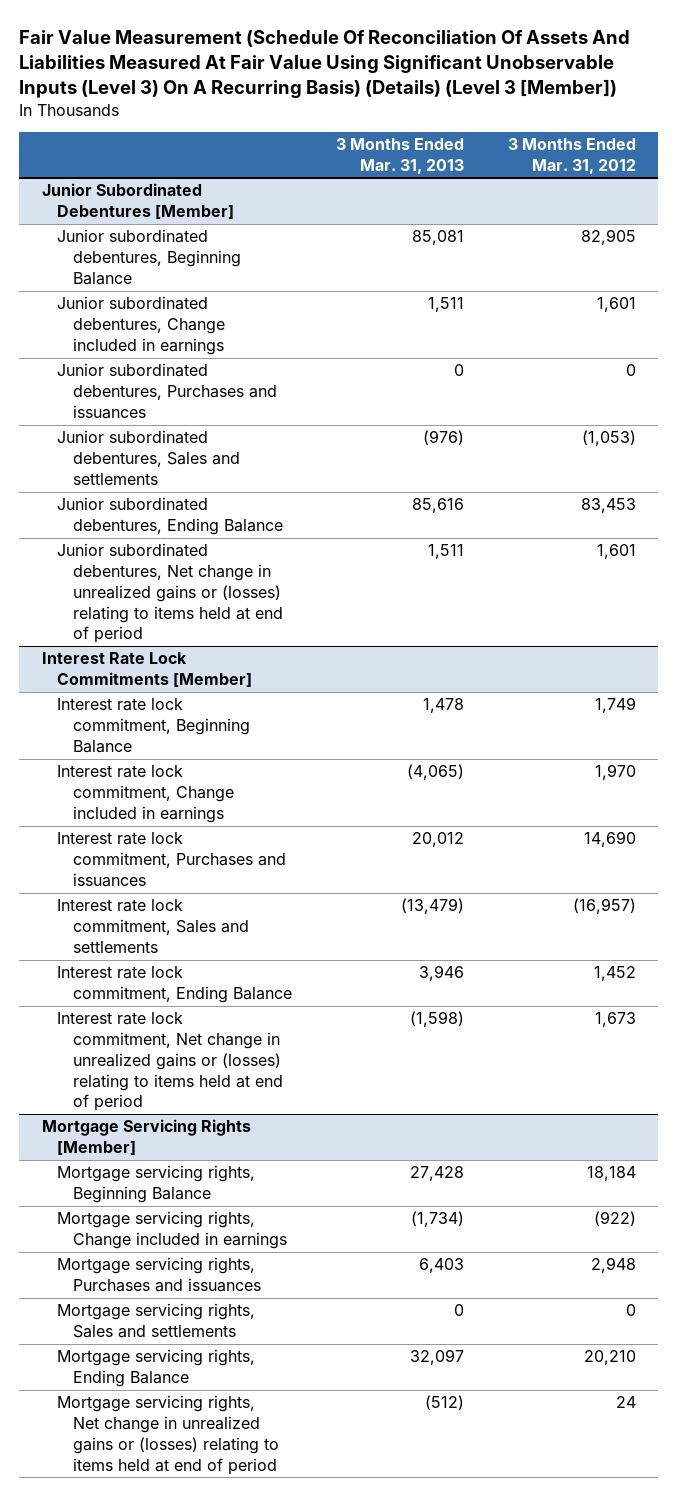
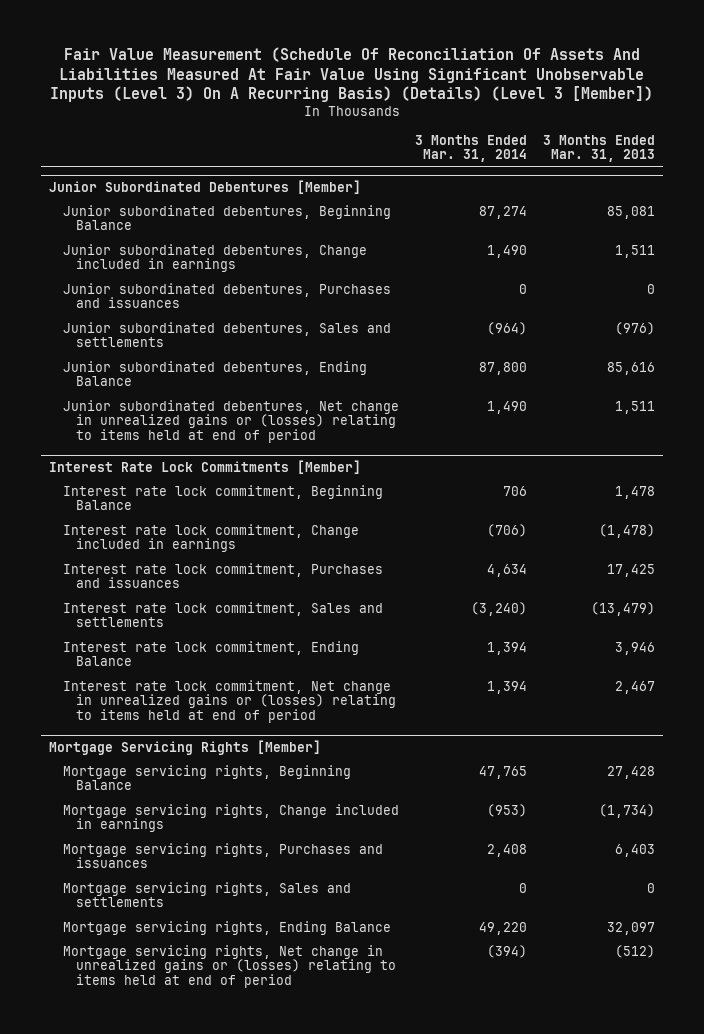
[508,137,637,174] 3 Months Ended Mar. 31, 2012 -> none
none -> [415,134,528,163] 3 Months Ended Mar. 31, 2014
[406,764,464,781] (4,065) -> [599,523,656,538] (1,478)
[411,832,464,848] 20,012 -> [607,563,656,577] 17,425
[409,1011,464,1028] (1,598) -> [615,680,656,694] 2,467

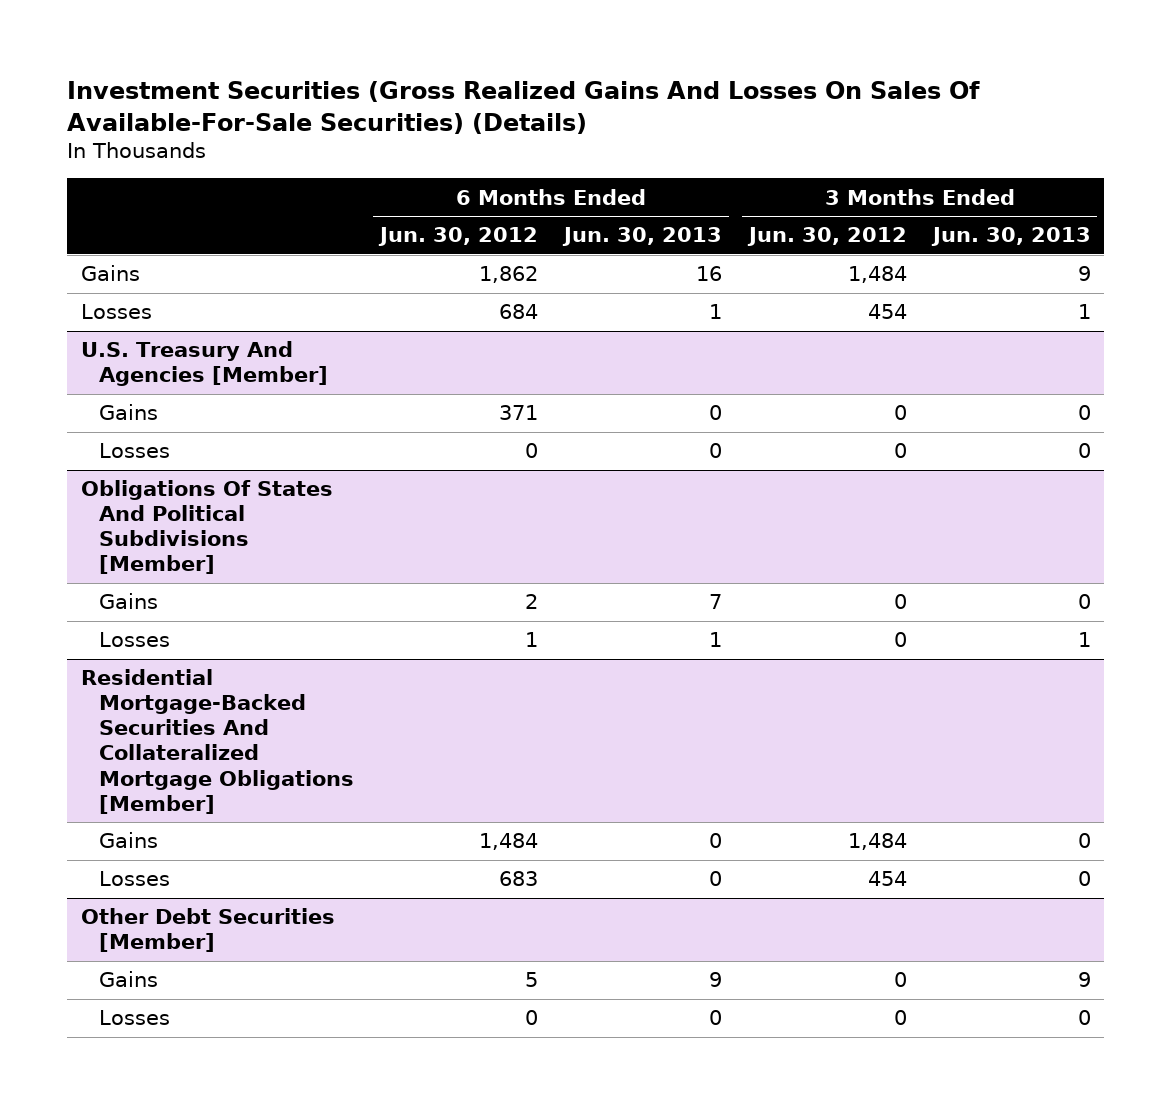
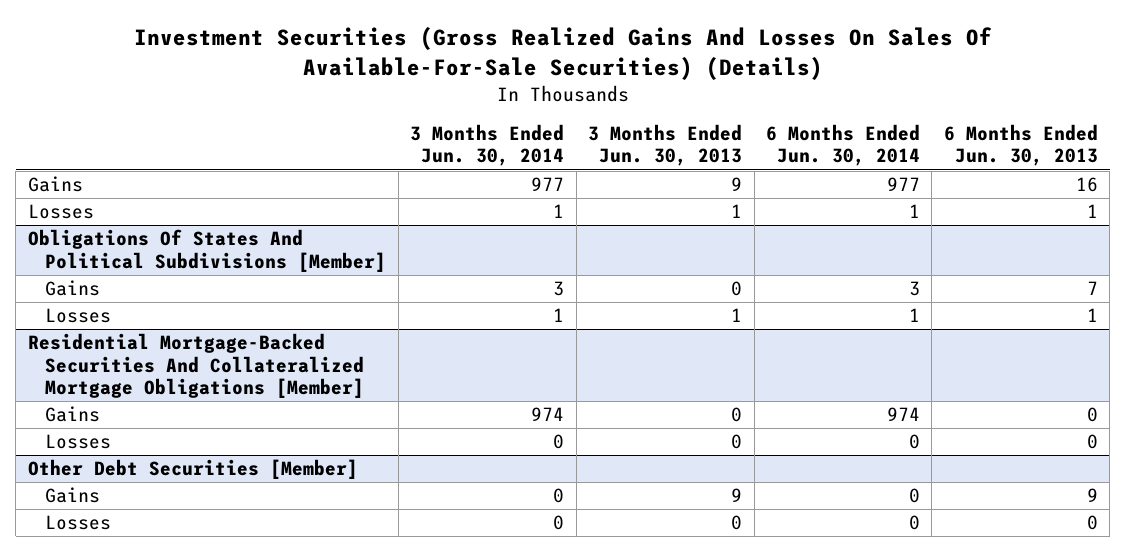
[377,227,538,247] Jun. 30, 2012 -> none
[746,227,907,247] Jun. 30, 2012 -> none
none -> [410,124,565,167] 3 Months Ended Jun. 30, 2014
none -> [765,124,920,167] 6 Months Ended Jun. 30, 2014
[80,341,328,387] U.S. Treasury And Agencies [Member] -> none
[98,404,158,421] Gains -> none
[98,443,170,459] Losses -> none

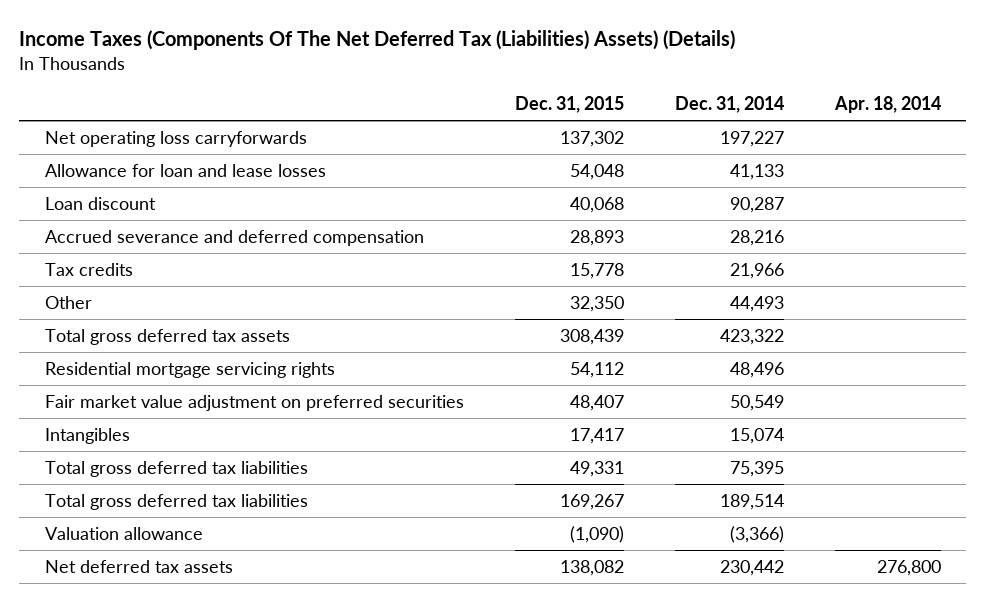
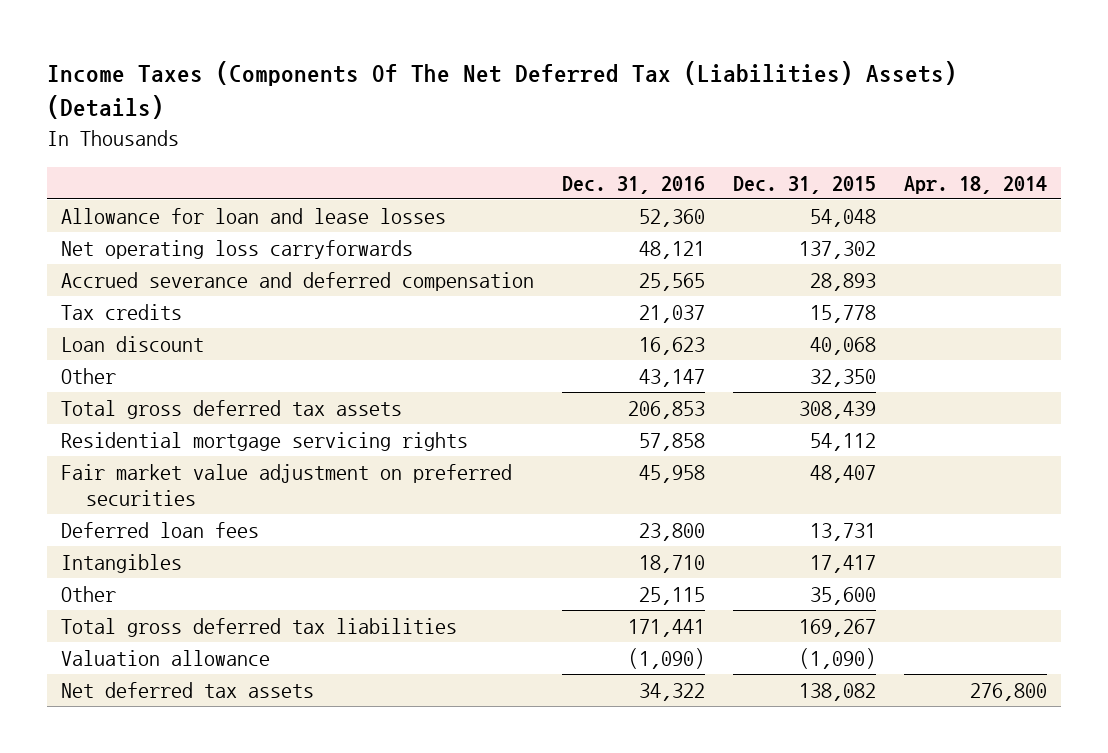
[674,96,784,114] Dec. 31, 2014 -> none
none -> [561,175,705,194] Dec. 31, 2016
[44,130,307,147] Net operating loss carryforwards -> [60,240,413,260] Net operating loss carryforwards
[44,196,156,210] Loan discount -> [60,336,204,353] Loan discount
none -> [60,522,259,539] Deferred loan fees
[44,460,308,477] Total gross deferred tax liabilities -> none
none -> [60,586,116,603] Other

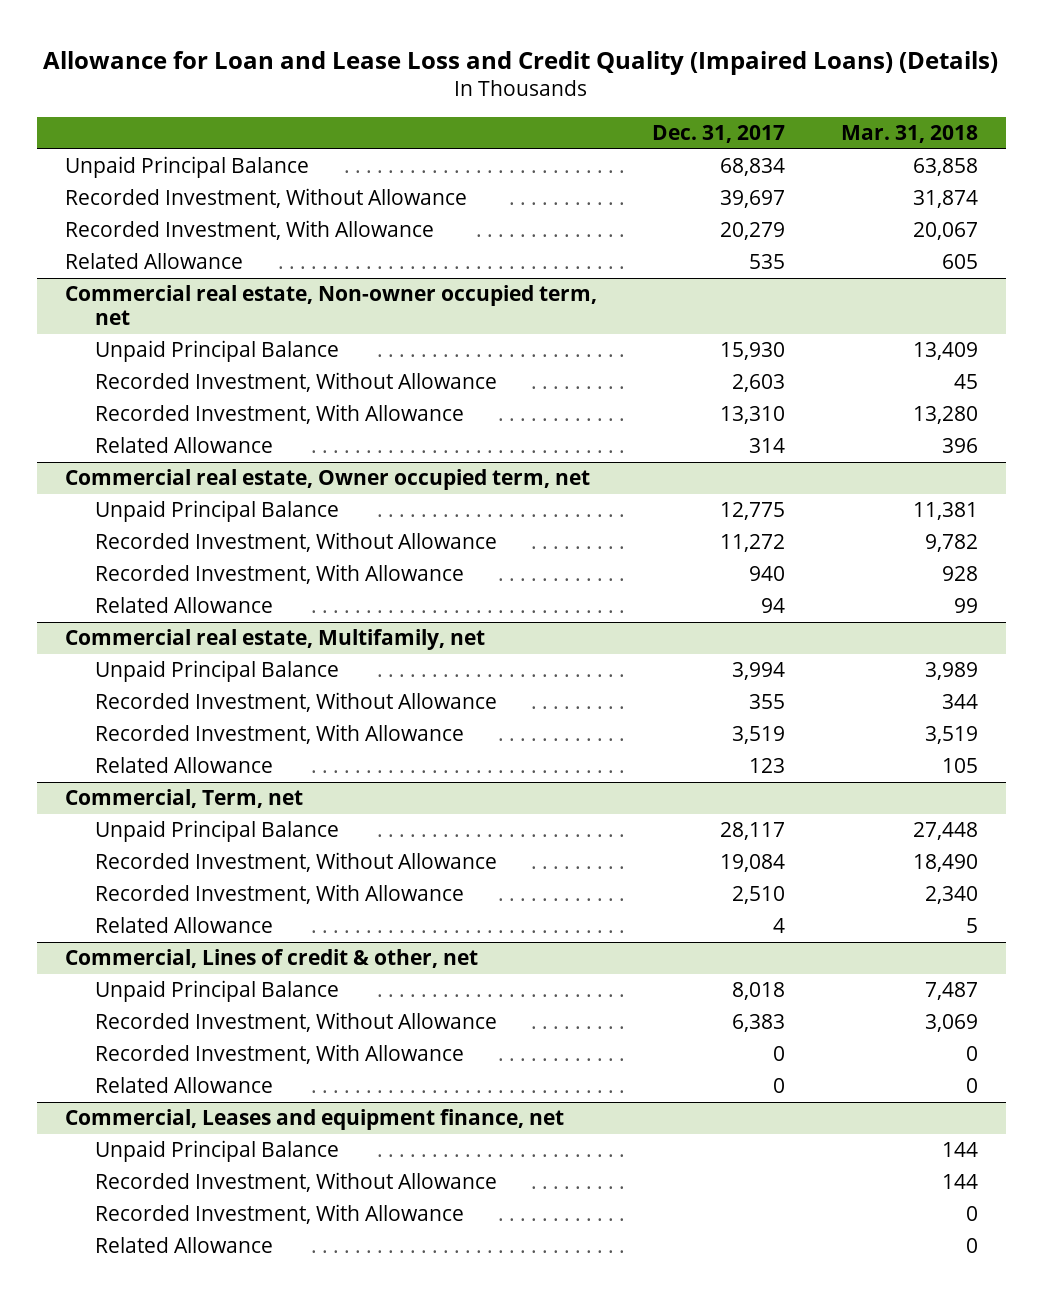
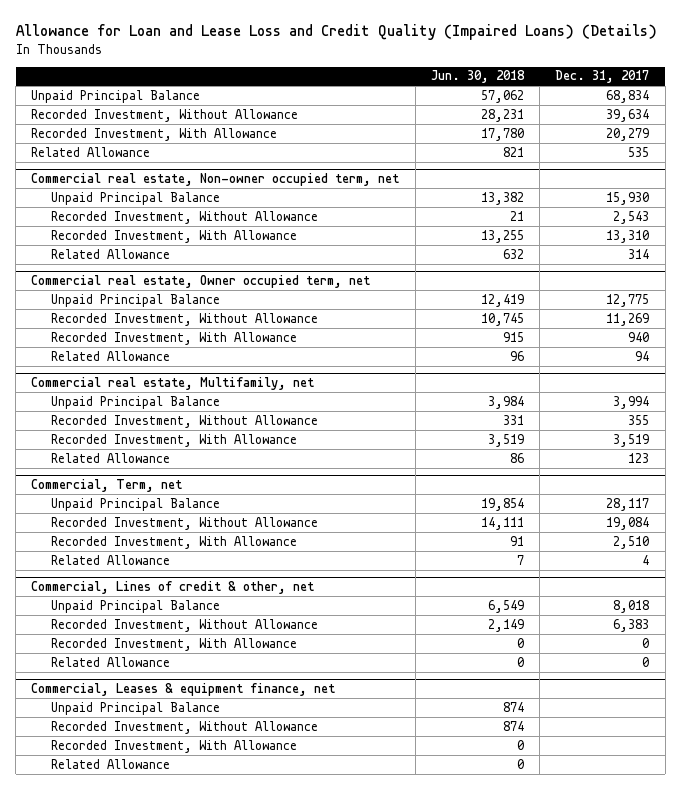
[840,125,978,144] Mar. 31, 2018 -> none
none -> [430,70,525,84] Jun. 30, 2018
[720,190,786,209] 39,697 -> [606,108,650,122] 39,634
[732,374,786,393] 2,603 -> [613,210,650,224] 2,543
[720,534,786,553] 11,272 -> [606,312,650,326] 11,269
[64,1109,564,1131] Commercial, Leases and equipment finance, net -> [31,683,336,697] Commercial, Leases & equipment finance, net

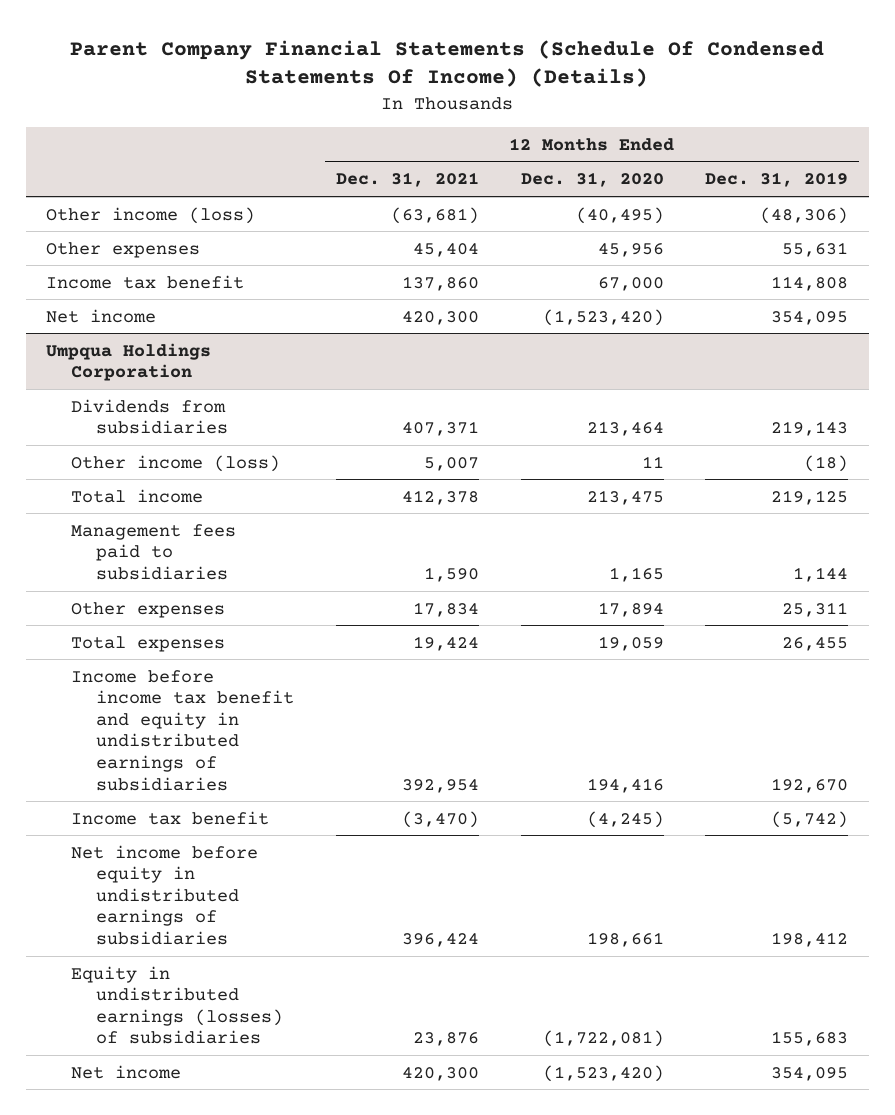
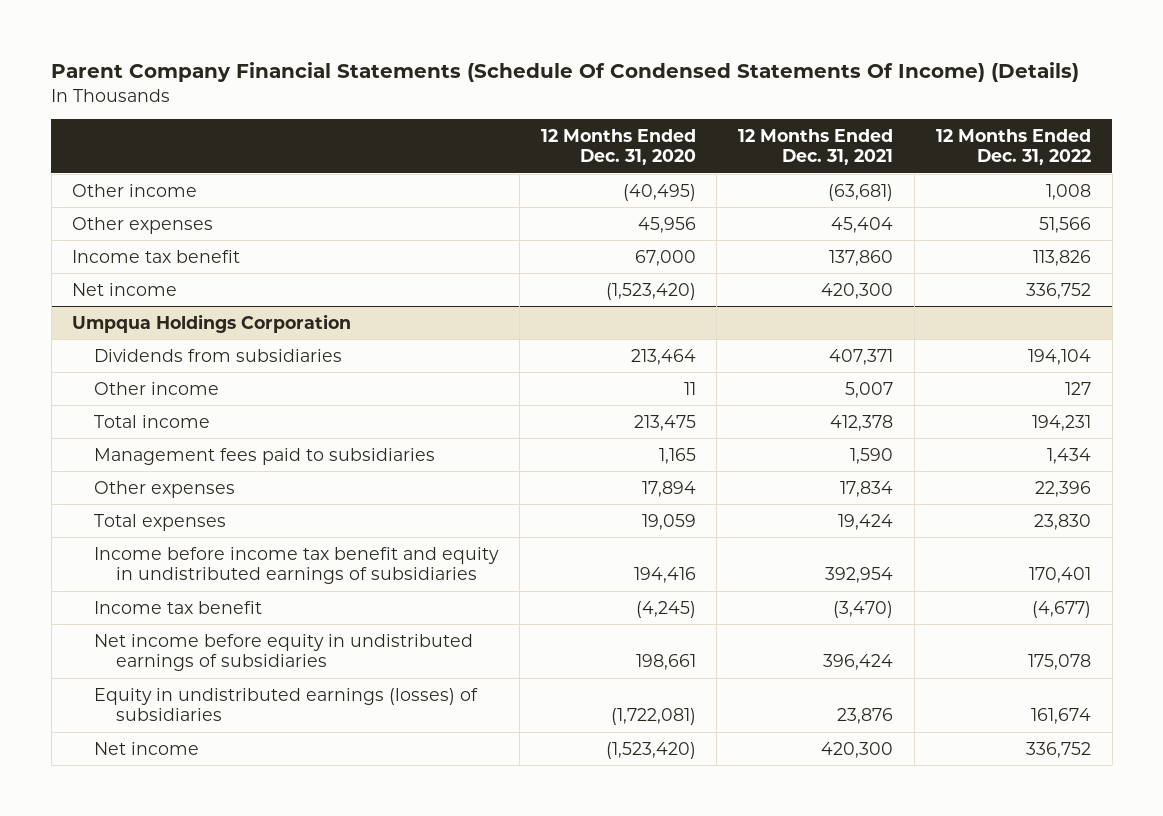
[705,172,849,188] Dec. 31, 2019 -> none
none -> [935,128,1091,166] 12 Months Ended Dec. 31, 2022
[46,206,256,224] Other income (loss) -> [72,183,198,197] Other income
[71,454,281,472] Other income (loss) -> [94,381,220,395] Other income

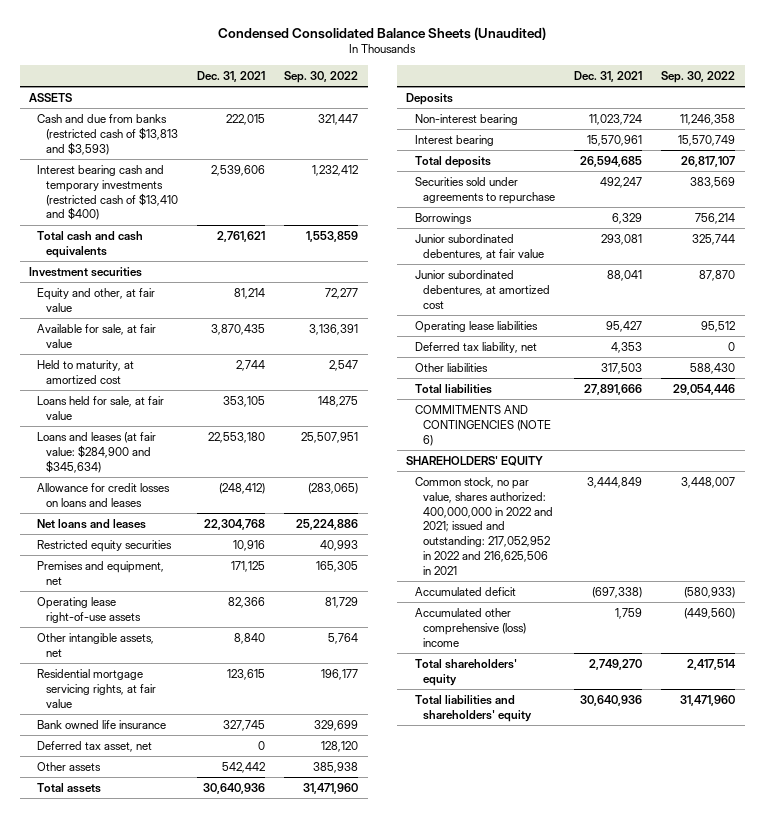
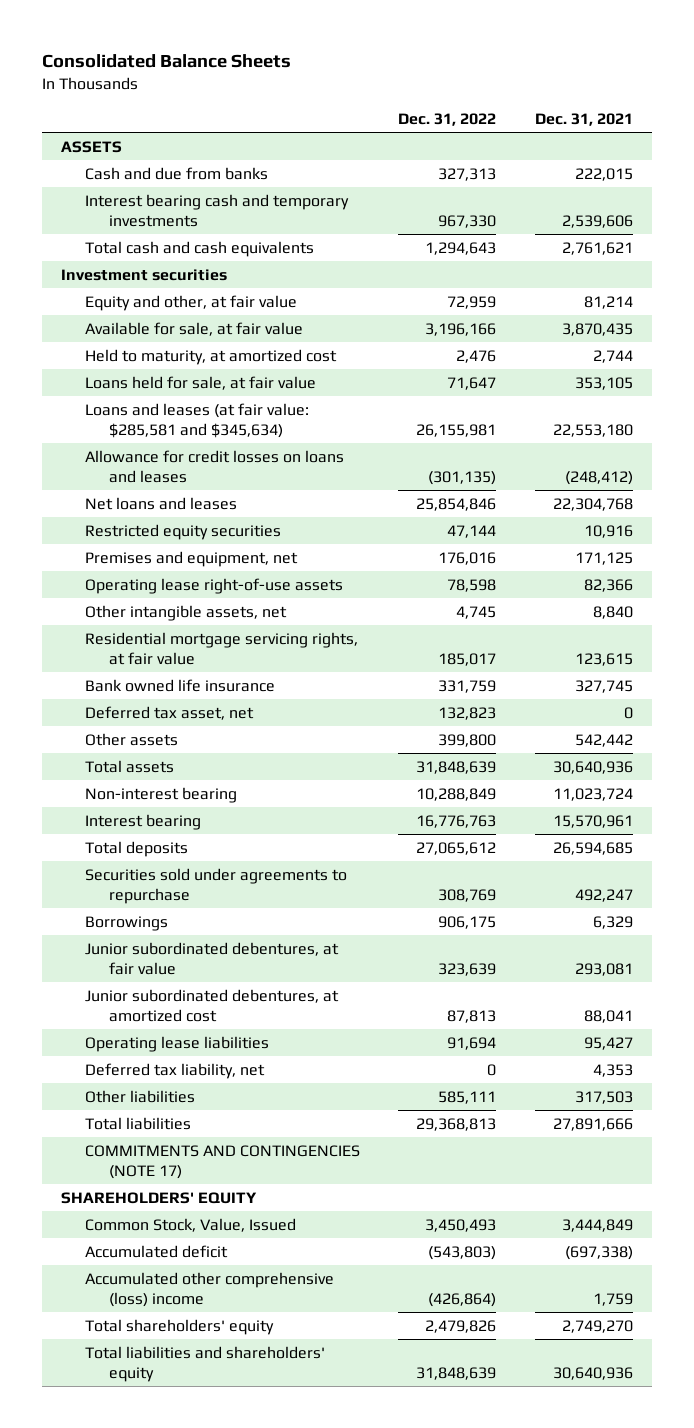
[218,26,547,40] Condensed Consolidated Balance Sheets (Unaudited) -> [42,54,292,69] Consolidated Balance Sheets
[284,70,359,83] Sep. 30, 2022 -> none
none -> [398,113,497,127] Dec. 31, 2022
[37,113,178,155] Cash and due from banks (restricted cash of $13,813 and $3,593) -> [85,166,269,180] Cash and due from banks
[37,164,178,221] Interest bearing cash and temporary investments (restricted cash of $13,410 and $400) -> [85,193,350,228] Interest bearing cash and temporary investments
[37,431,157,473] Loans and leases (at fair value: $284,900 and $345,634) -> [85,402,310,439] Loans and leases (at fair value: $285,581 and $345,634)
[406,92,454,105] Deposits -> none
[414,404,551,446] COMMITMENTS AND CONTINGENCIES (NOTE 6) -> [85,1144,361,1180] COMMITMENTS AND CONTINGENCIES (NOTE 17)
[414,476,553,576] Common stock, no par value, shares authorized: 400,000,000 in 2022 and 2021; issued and outstanding: 217,052,952 in 2022 and 216,625,506 in 2021 -> [85,1217,297,1232] Common Stock, Value, Issued

